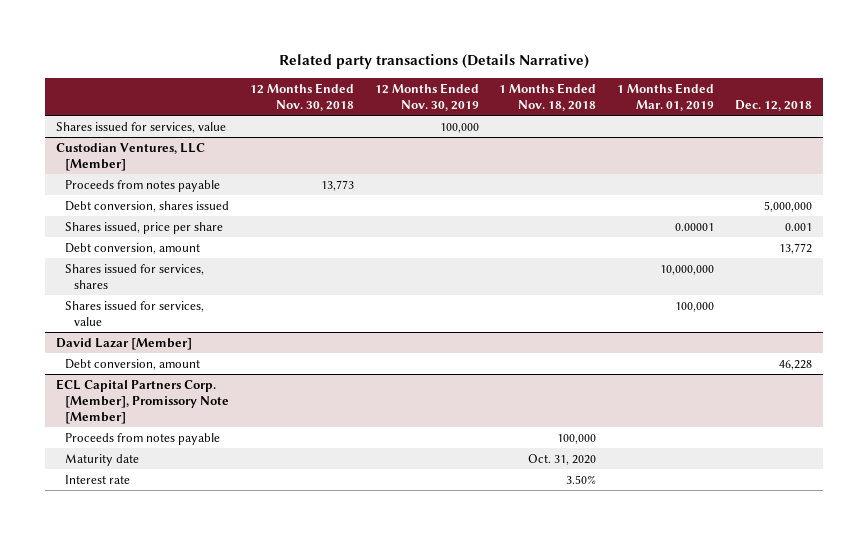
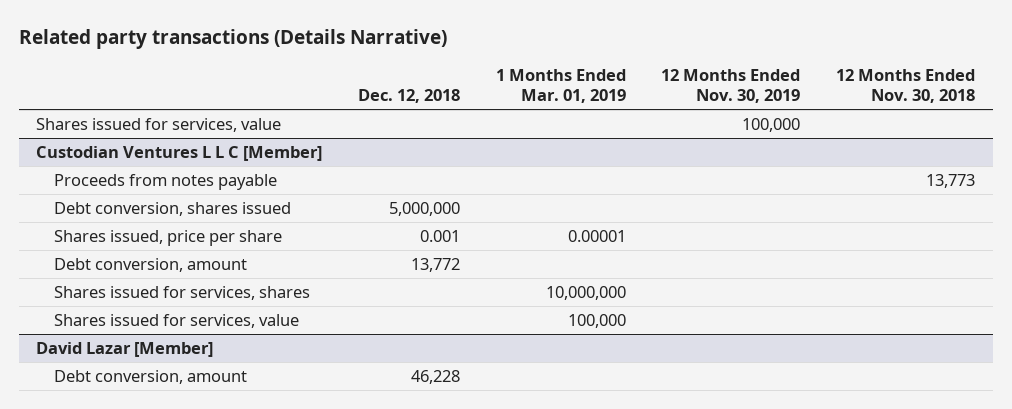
[499,82,597,112] 1 Months Ended Nov. 18, 2018 -> none
[55,142,205,171] Custodian Ventures, LLC [Member] -> [36,146,323,162] Custodian Ventures L L C [Member]
[55,378,229,425] ECL Capital Partners Corp. [Member], Promissory Note [Member] -> none
[64,432,220,445] Proceeds from notes payable -> none
[64,453,139,466] Maturity date -> none
[64,474,130,484] Interest rate -> none

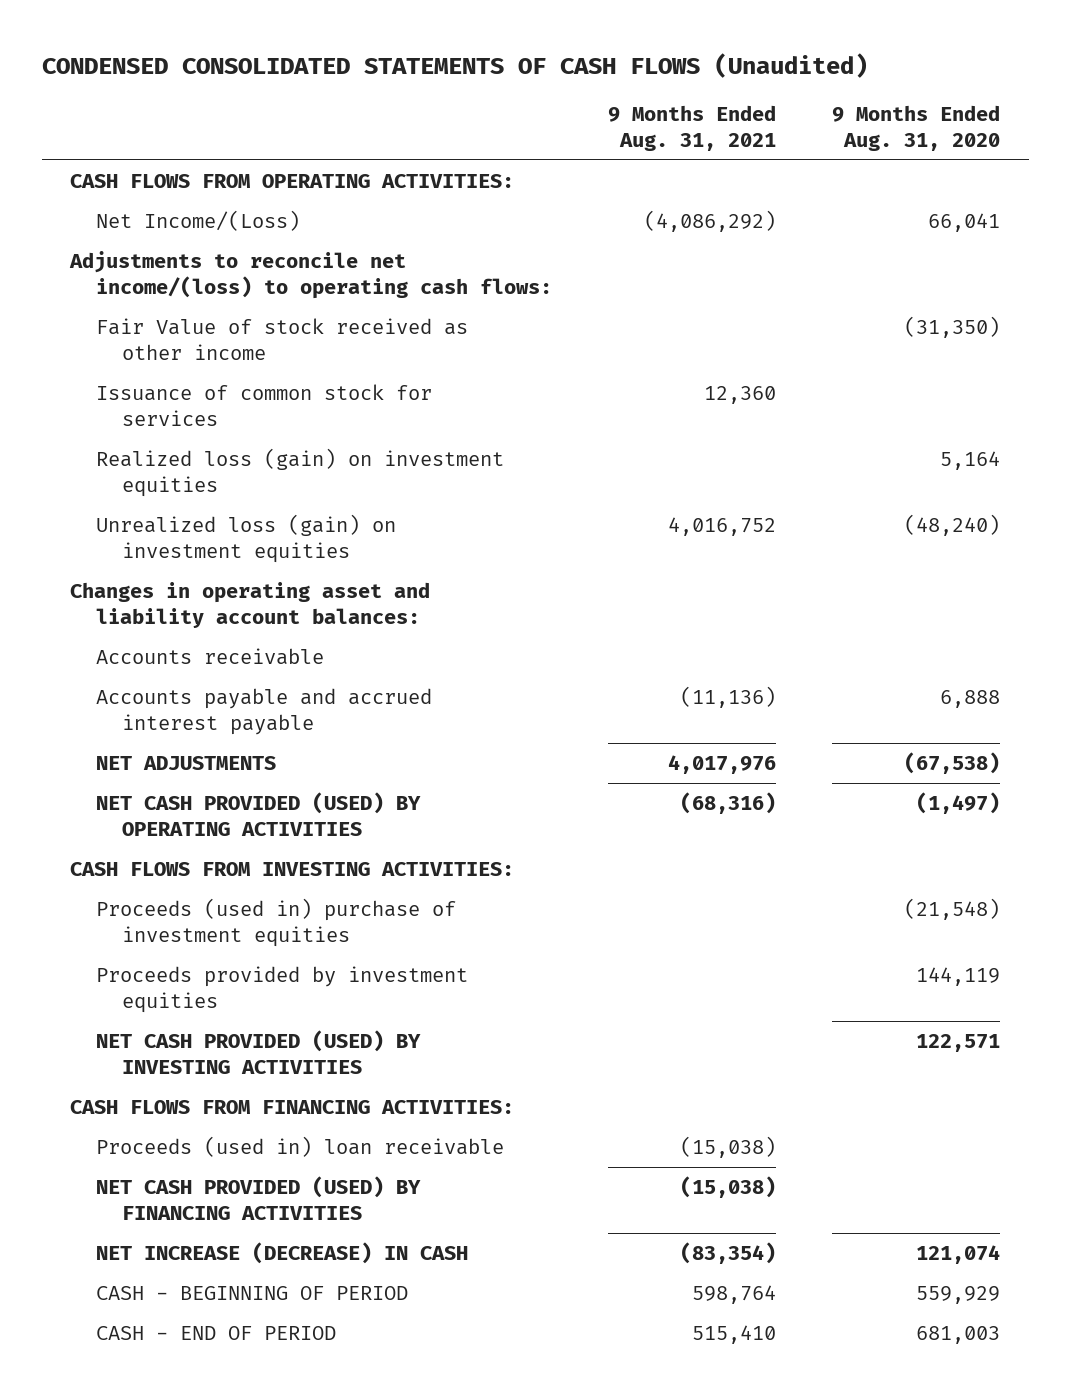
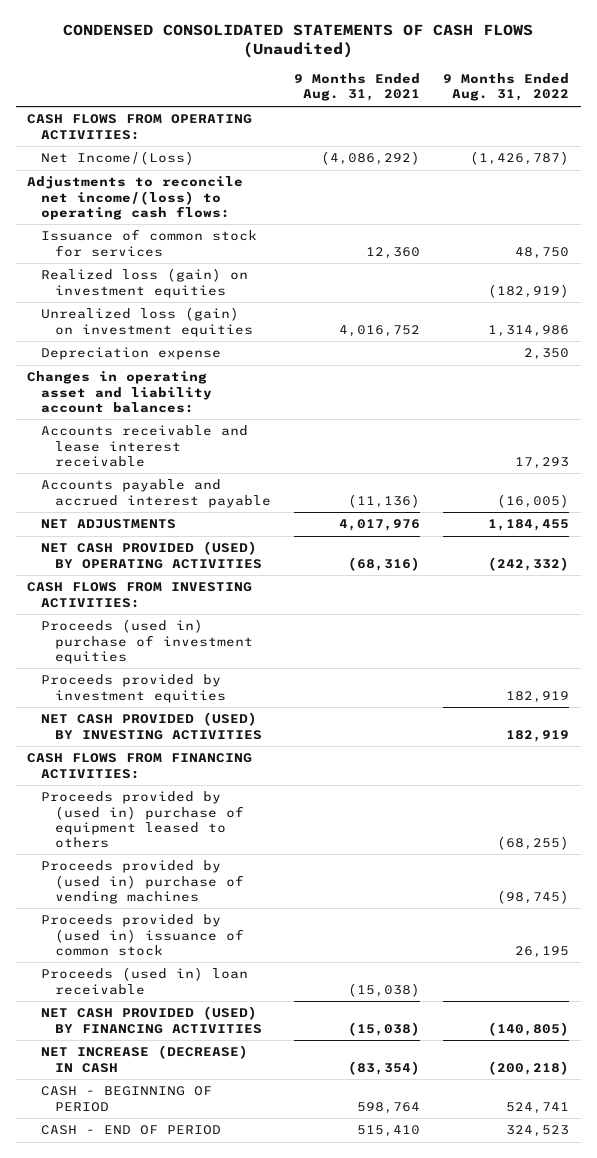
[832,105,1001,151] 9 Months Ended Aug. 31, 2020 -> none
none -> [443,73,570,102] 9 Months Ended Aug. 31, 2022
[96,318,469,360] Fair Value of stock received as other income -> none
none -> [40,347,221,361] Depreciation expense
[96,648,325,666] Accounts receivable -> [40,425,248,467] Accounts receivable and lease interest receivable
none -> [40,791,244,848] Proceeds provided by (used in) purchase of equipment leased to others
none -> [40,860,244,904] Proceeds provided by (used in) purchase of vending machines
none -> [40,914,244,956] Proceeds provided by (used in) issuance of common stock

